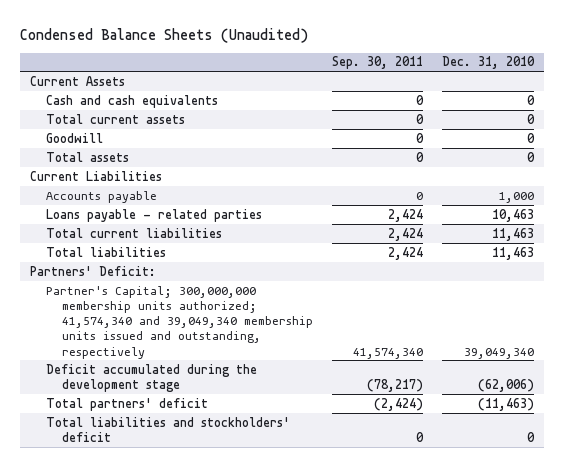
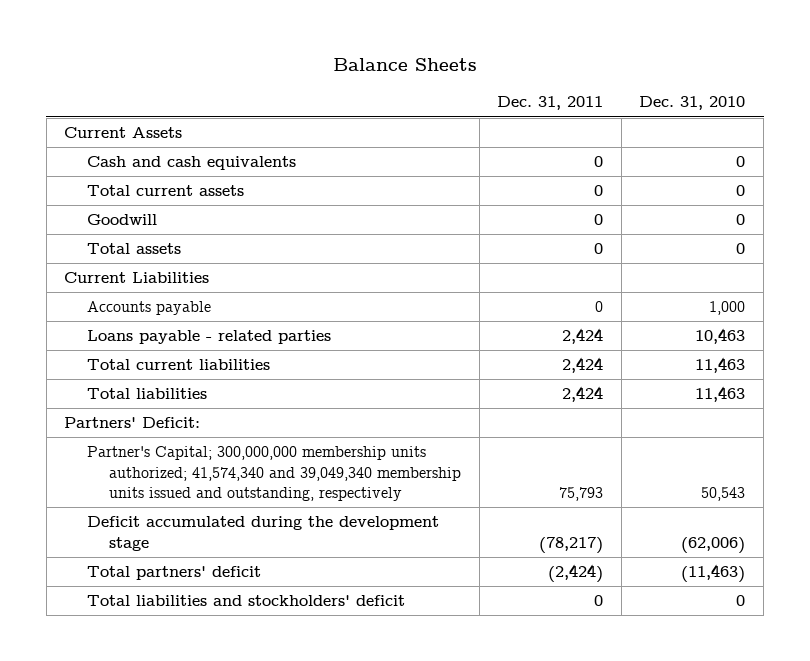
[20,27,309,43] Condensed Balance Sheets (Unaudited) -> [332,58,477,72] Balance Sheets
[331,56,423,70] Sep. 30, 2011 -> none
none -> [497,96,604,111] Dec. 31, 2011
[464,347,535,359] 39,049,340 -> [701,487,746,502] 50,543

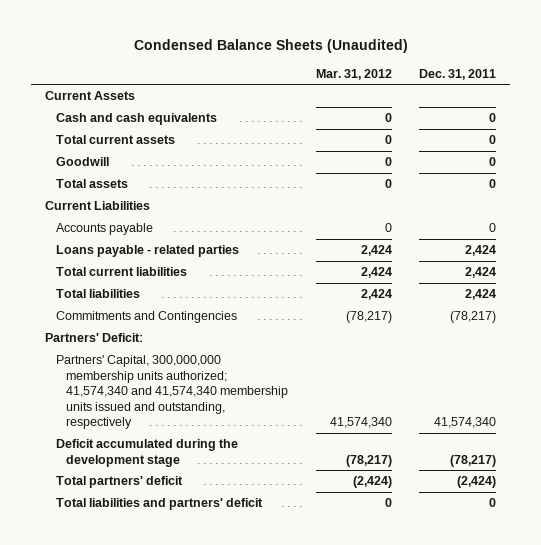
[332,58,477,72] Balance Sheets -> [133,39,408,54] Condensed Balance Sheets (Unaudited)
[639,96,746,111] Dec. 31, 2010 -> none
none -> [315,68,392,80] Mar. 31, 2012
none -> [55,311,237,324] Commitments and Contingencies
[86,446,461,502] Partner's Capital; 300,000,000 membership units authorized; 41,574,340 and 39,049,340 membership units issued and outstanding, respectively -> [55,355,289,430] Partners' Capital, 300,000,000 membership units authorized; 41,574,340 and 41,574,340 membership units issued and outstanding, respectively
[559,487,604,502] 75,793 -> [434,417,497,429] 41,574,340
[86,595,405,607] Total liabilities and stockholders' deficit -> [55,498,263,511] Total liabilities and partners' deficit

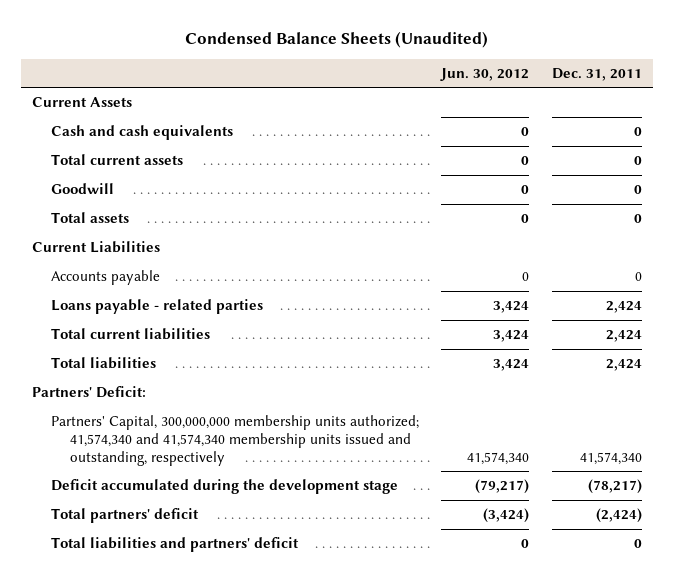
[315,68,392,80] Mar. 31, 2012 -> none
none -> [440,67,530,81] Jun. 30, 2012
[55,311,237,324] Commitments and Contingencies -> none

